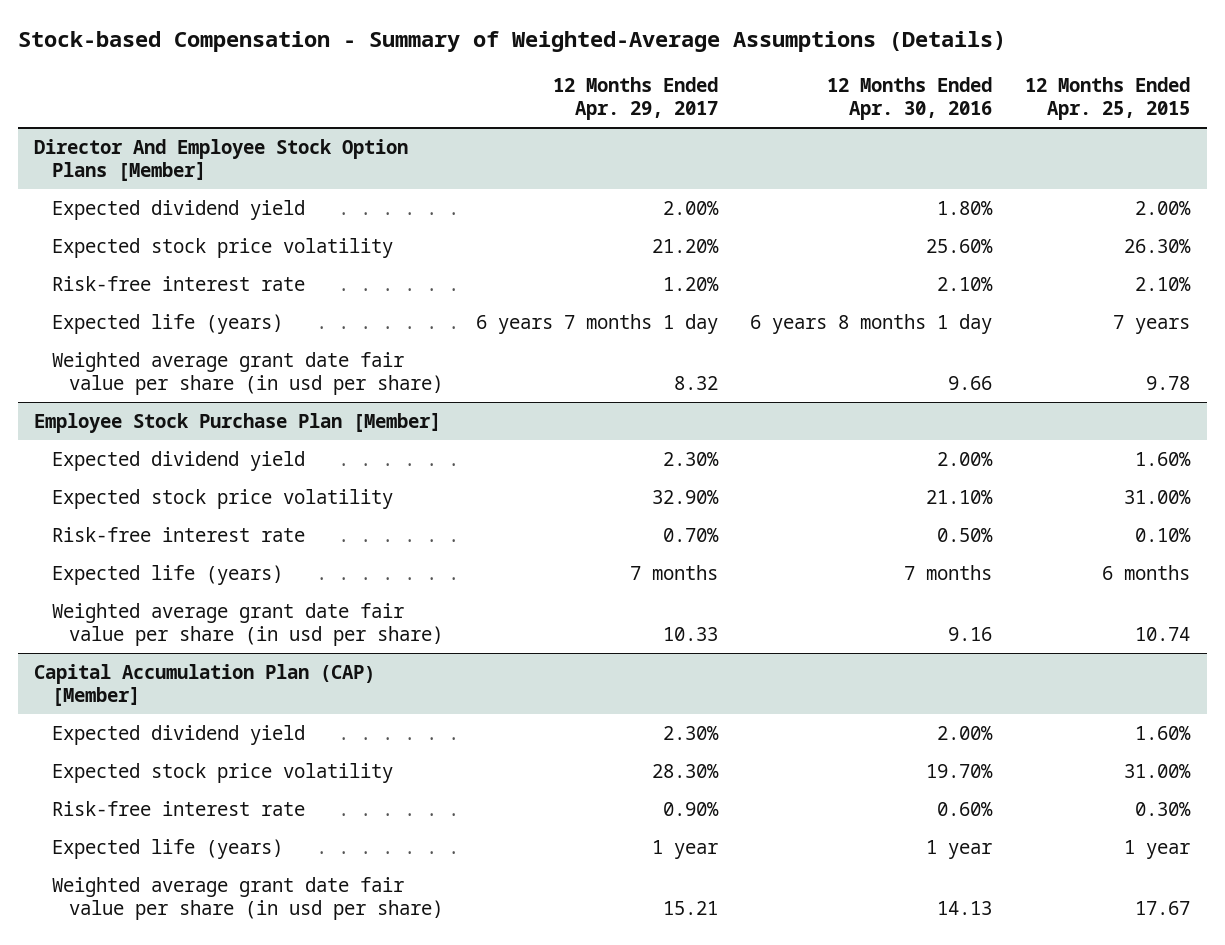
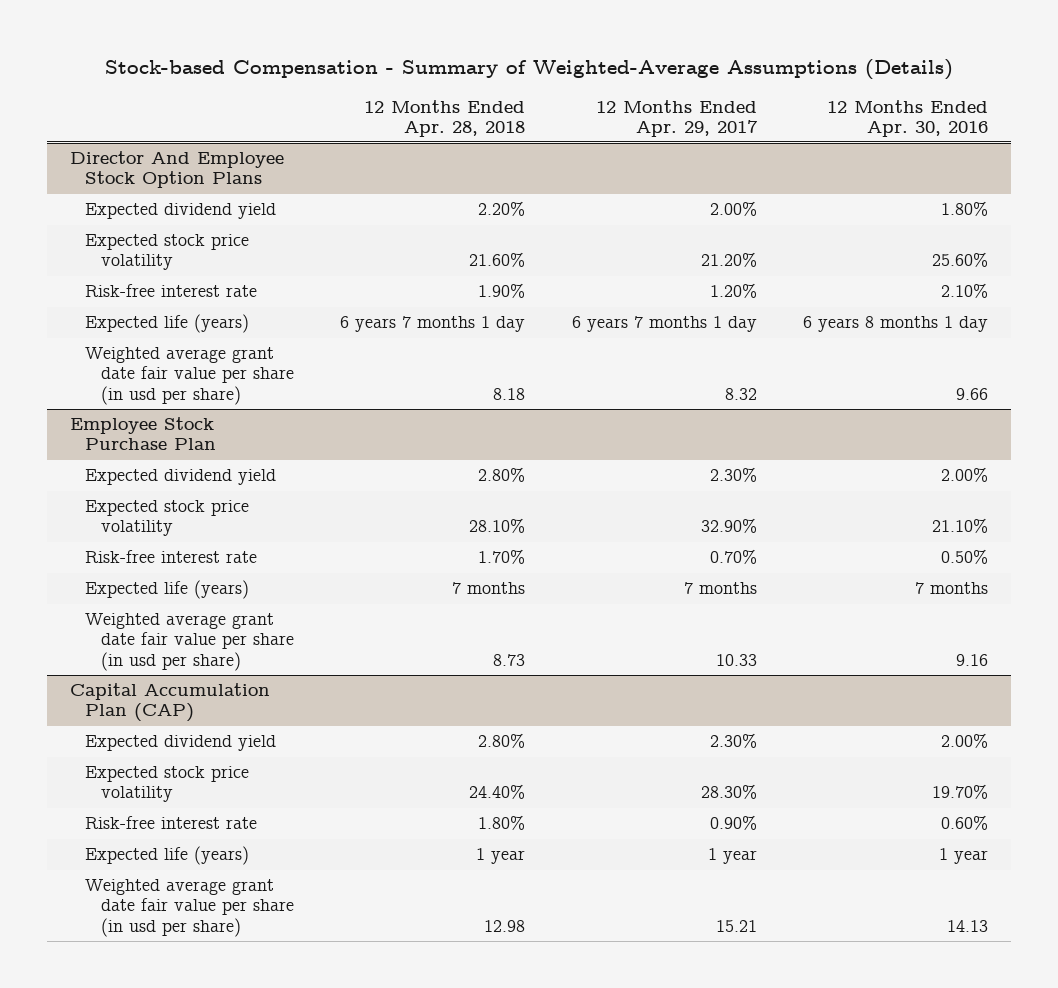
[1025,77,1191,121] 12 Months Ended Apr. 25, 2015 -> none
none -> [364,99,526,137] 12 Months Ended Apr. 28, 2018
[34,138,409,181] Director And Employee Stock Option Plans [Member] -> [70,151,285,189] Director And Employee Stock Option Plans
[34,412,442,433] Employee Stock Purchase Plan [Member] -> [70,417,217,451] Employee Stock Purchase Plan
[34,663,376,706] Capital Accumulation Plan (CAP) [Member] -> [70,683,271,723] Capital Accumulation Plan (CAP)

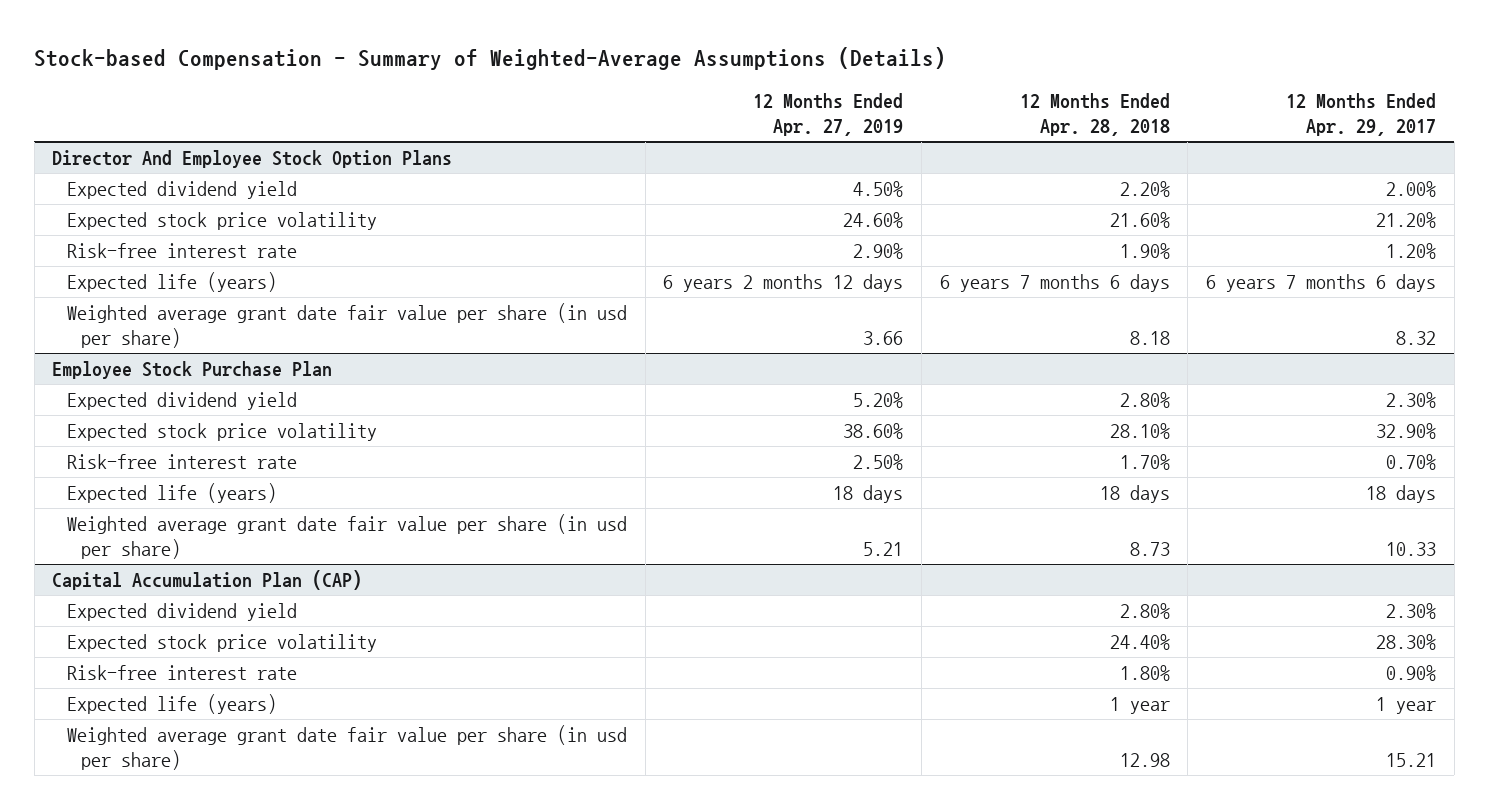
[826,99,988,137] 12 Months Ended Apr. 30, 2016 -> none
none -> [753,93,904,136] 12 Months Ended Apr. 27, 2019
[340,316,526,333] 6 years 7 months 1 day -> [939,273,1170,292] 6 years 7 months 6 days
[571,316,757,333] 6 years 7 months 1 day -> [1206,273,1437,292] 6 years 7 months 6 days
[452,582,526,595] 7 months -> [1099,484,1170,503] 18 days
[683,582,757,595] 7 months -> [1366,484,1437,503] 18 days

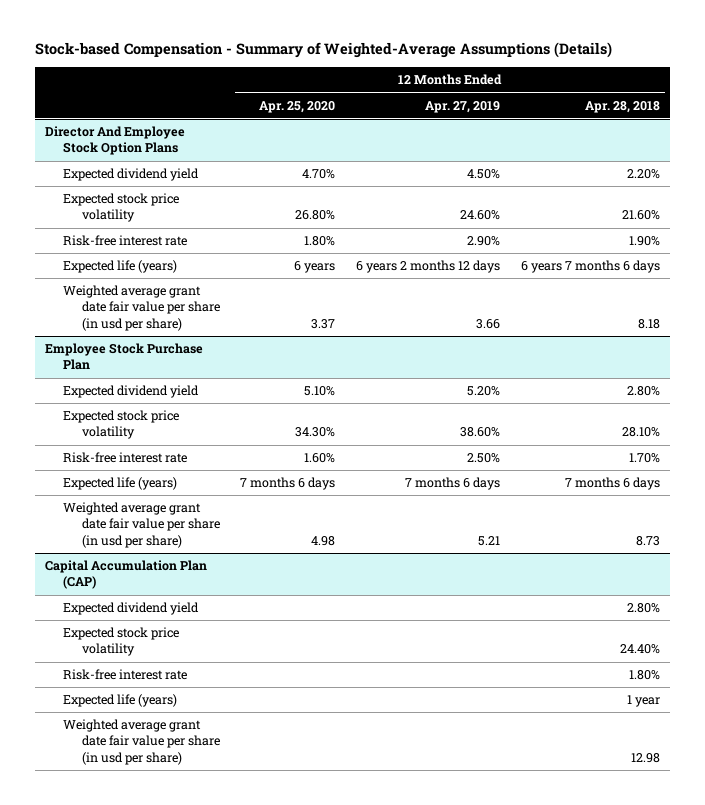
[1286,93,1437,136] 12 Months Ended Apr. 29, 2017 -> none
none -> [259,100,336,113] Apr. 25, 2020
[833,484,904,503] 18 days -> [404,477,500,491] 7 months 6 days
[1099,484,1170,503] 18 days -> [564,477,660,491] 7 months 6 days

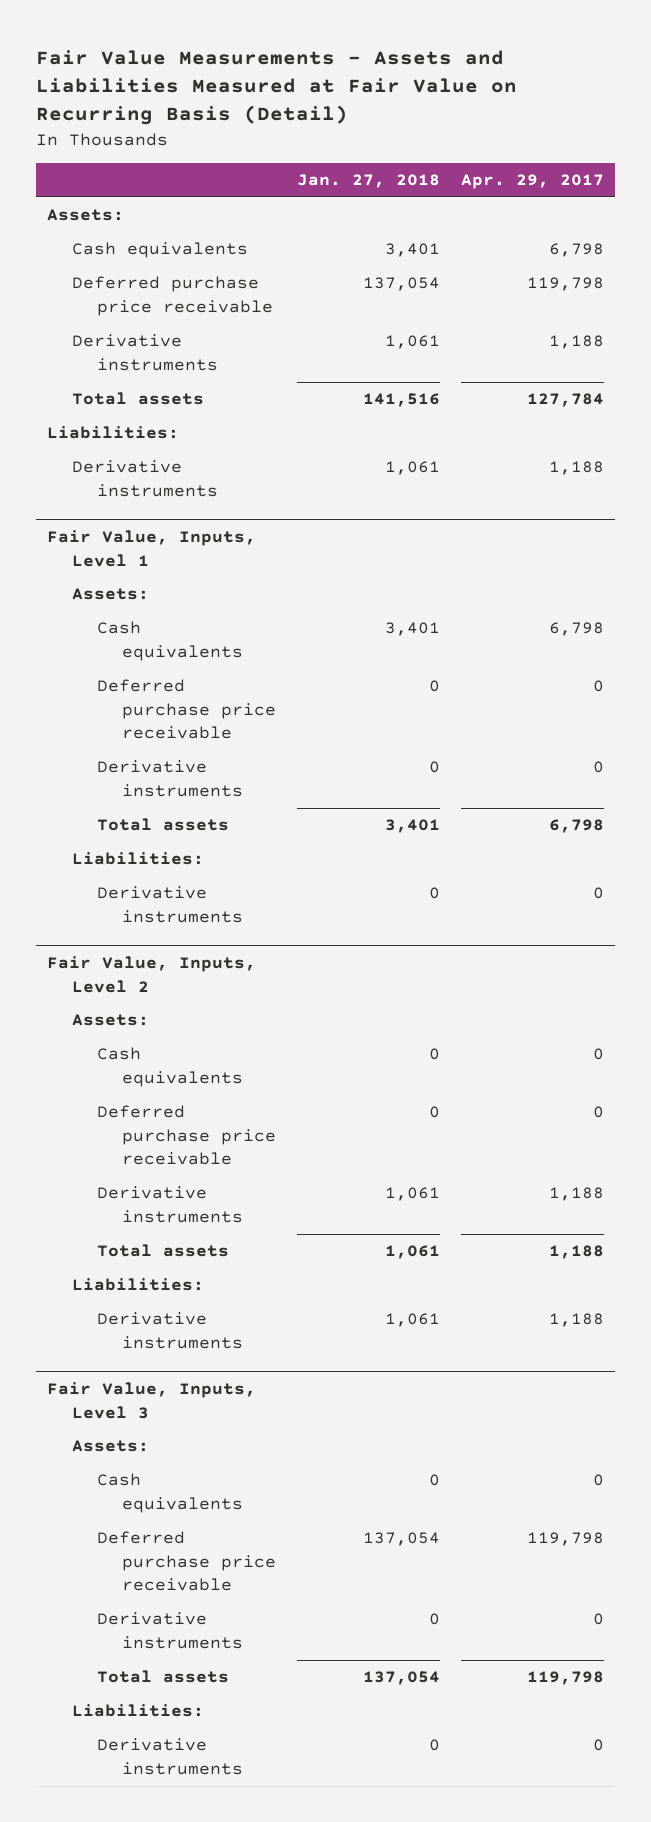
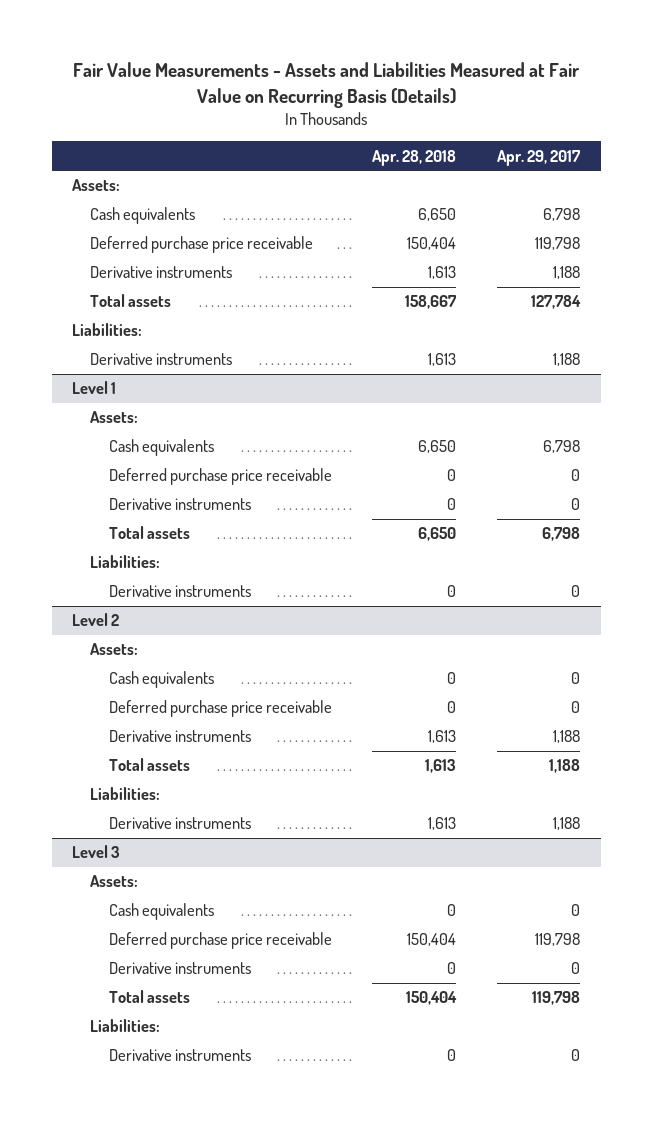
[36,50,518,126] Fair Value Measurements - Assets and Liabilities Measured at Fair Value on Recurring Basis (Detail) -> [73,62,581,108] Fair Value Measurements - Assets and Liabilities Measured at Fair Value on Recurring Basis (Details)
[296,173,440,188] Jan. 27, 2018 -> none
none -> [372,149,457,166] Apr. 28, 2018
[46,530,256,567] Fair Value, Inputs, Level 1 -> [72,381,117,395] Level 1
[46,956,256,993] Fair Value, Inputs, Level 2 -> [72,613,120,627] Level 2
[46,1382,256,1419] Fair Value, Inputs, Level 3 -> [72,845,121,859] Level 3

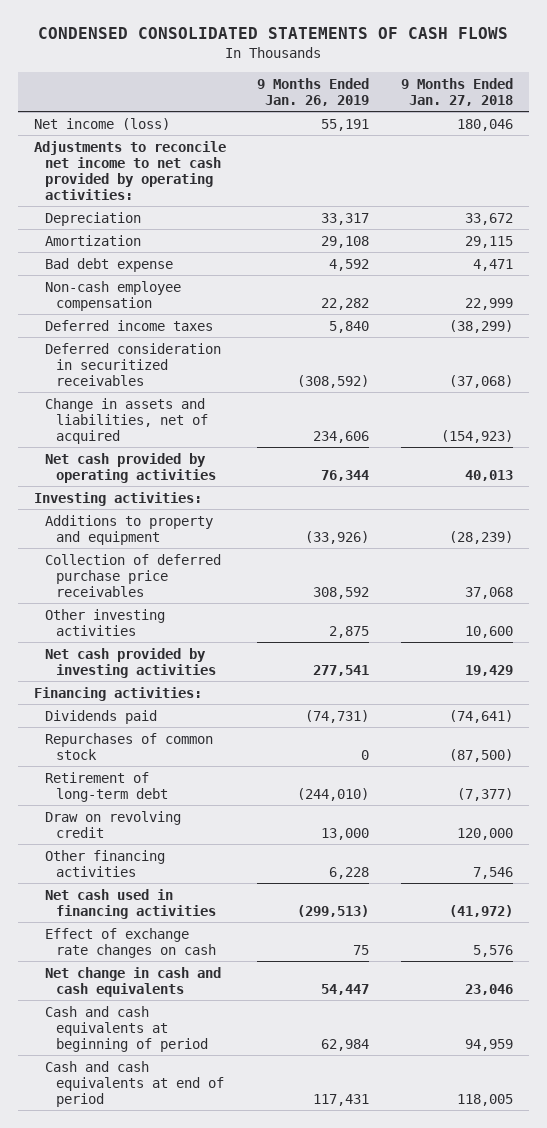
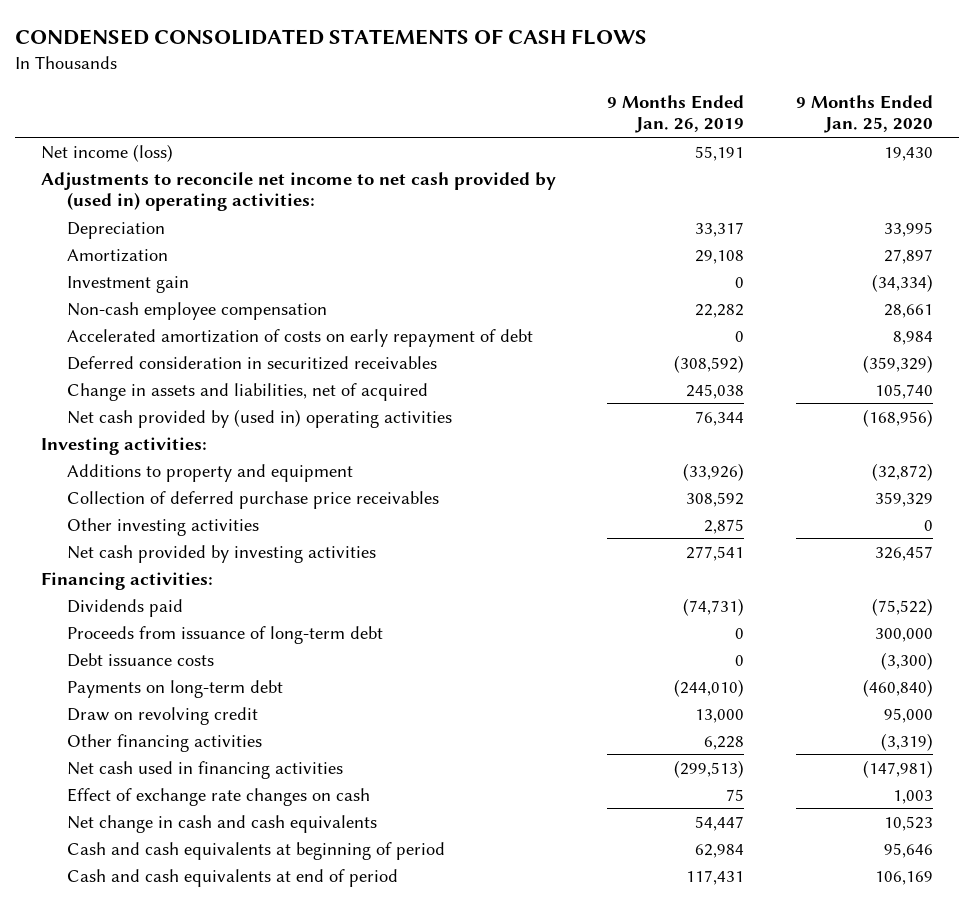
[401,77,514,106] 9 Months Ended Jan. 27, 2018 -> none
none -> [795,94,933,134] 9 Months Ended Jan. 25, 2020
[33,140,226,200] Adjustments to reconcile net income to net cash provided by operating activities: -> [40,171,556,212] Adjustments to reconcile net income to net cash provided by (used in) operating activities:
[44,257,173,272] Bad debt expense -> none
none -> [67,275,190,293] Investment gain
[44,319,213,331] Deferred income taxes -> none
none -> [67,328,534,347] Accelerated amortization of costs on early repayment of debt
[313,430,370,443] 234,606 -> [686,383,745,399] 245,038
[44,452,216,483] Net cash provided by operating activities -> [67,408,453,428] Net cash provided by (used in) operating activities
[44,732,213,760] Repurchases of common stock -> none
none -> [67,625,384,644] Proceeds from issuance of long-term debt
none -> [67,652,215,667] Debt issuance costs
[44,771,168,802] Retirement of long-term debt -> [67,679,284,698] Payments on long-term debt

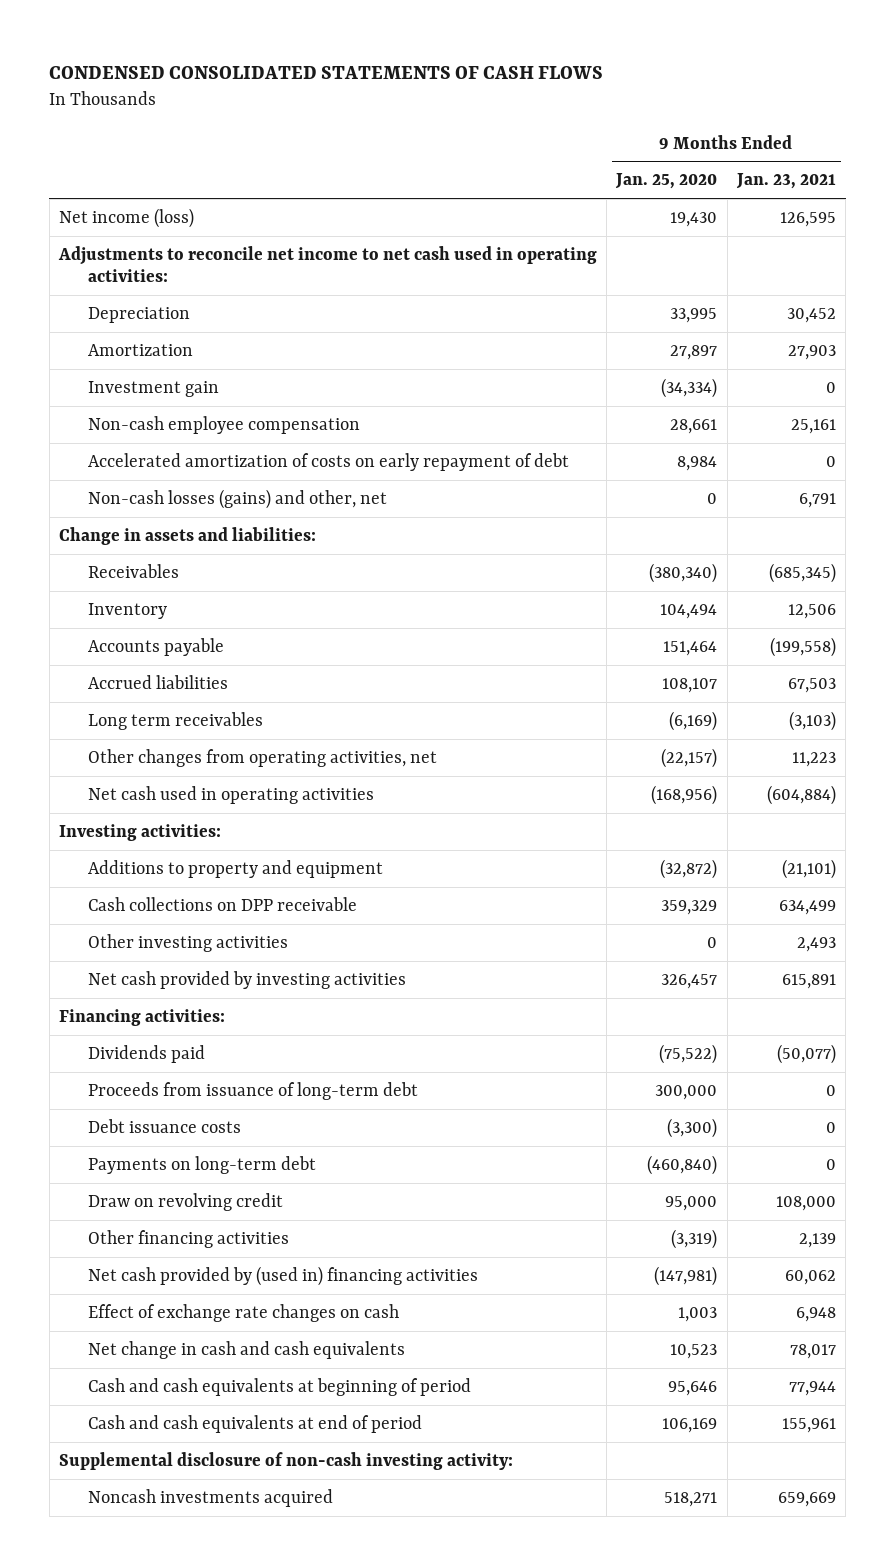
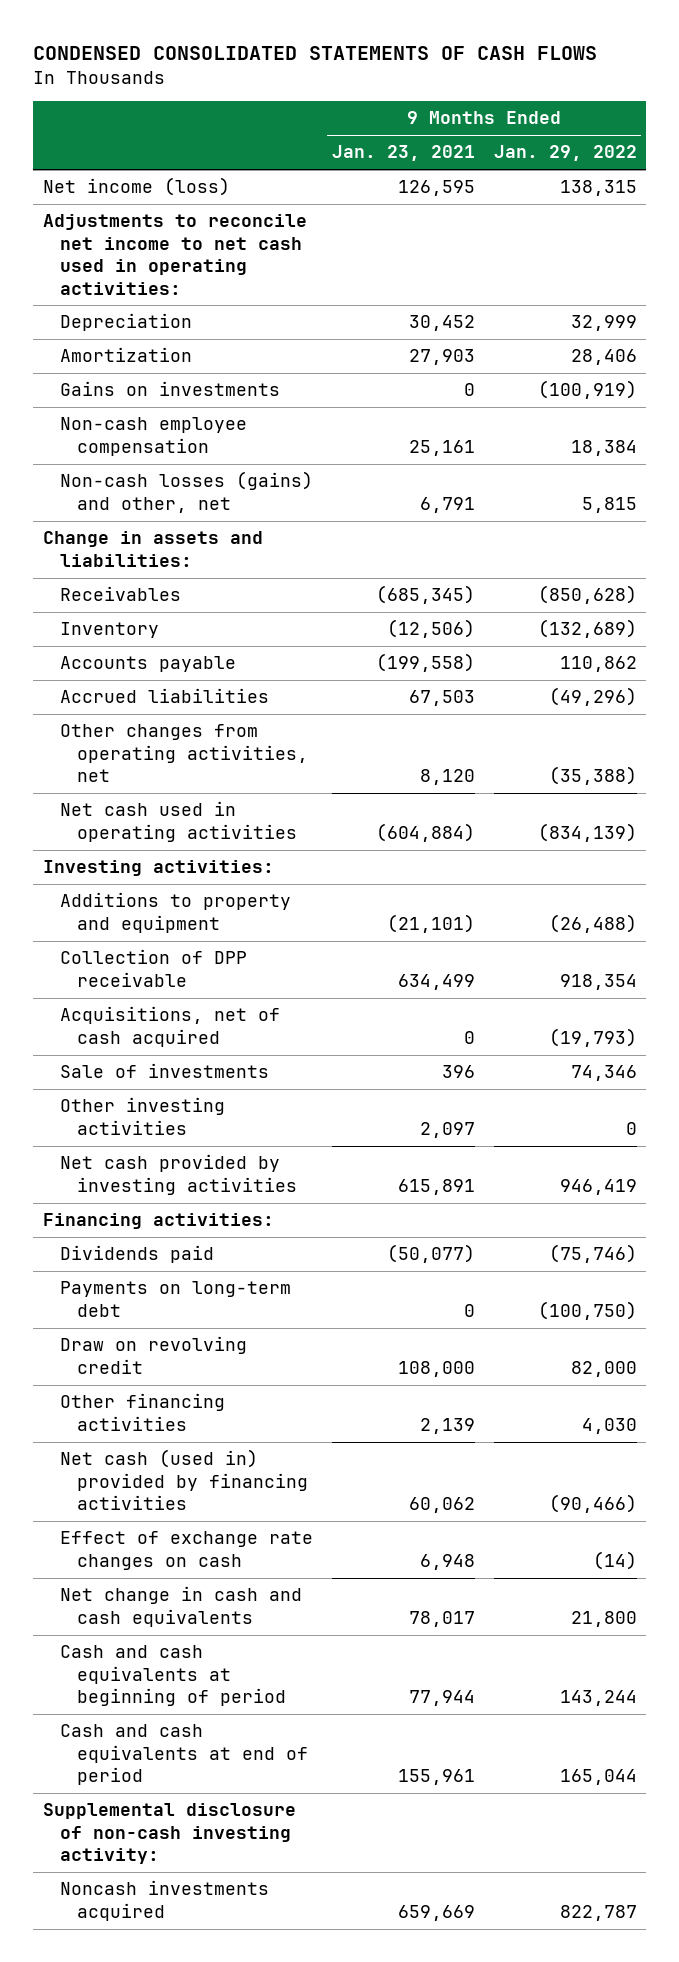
[615,173,718,190] Jan. 25, 2020 -> none
none -> [493,145,637,162] Jan. 29, 2022
[87,380,219,397] Investment gain -> [59,381,280,397] Gains on investments
[87,452,569,471] Accelerated amortization of costs on early repayment of debt -> none
[787,603,836,619] 12,506 -> [386,619,475,639] (12,506)
[87,711,263,730] Long term receivables -> none
[791,751,836,767] 11,223 -> [419,769,475,786] 8,120
[87,896,357,911] Cash collections on DPP receivable -> [59,949,247,987] Collection of DPP receivable
none -> [59,1006,280,1047] Acquisitions, net of cash acquired
none -> [59,1063,269,1079] Sale of investments
[796,936,836,952] 2,493 -> [419,1121,475,1138] 2,097
[87,1081,418,1100] Proceeds from issuance of long-term debt -> none
[87,1118,241,1133] Debt issuance costs -> none
[87,1265,478,1286] Net cash provided by (used in) financing activities -> [59,1449,308,1511] Net cash (used in) provided by financing activities

